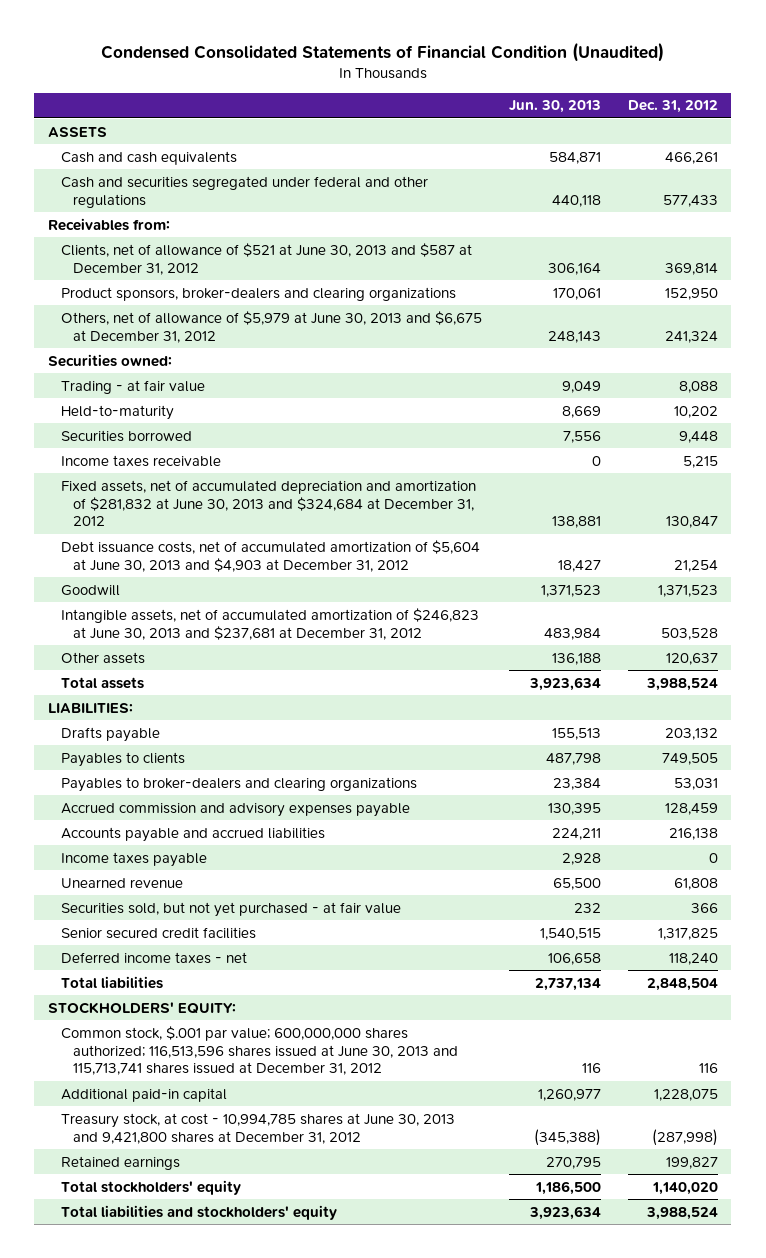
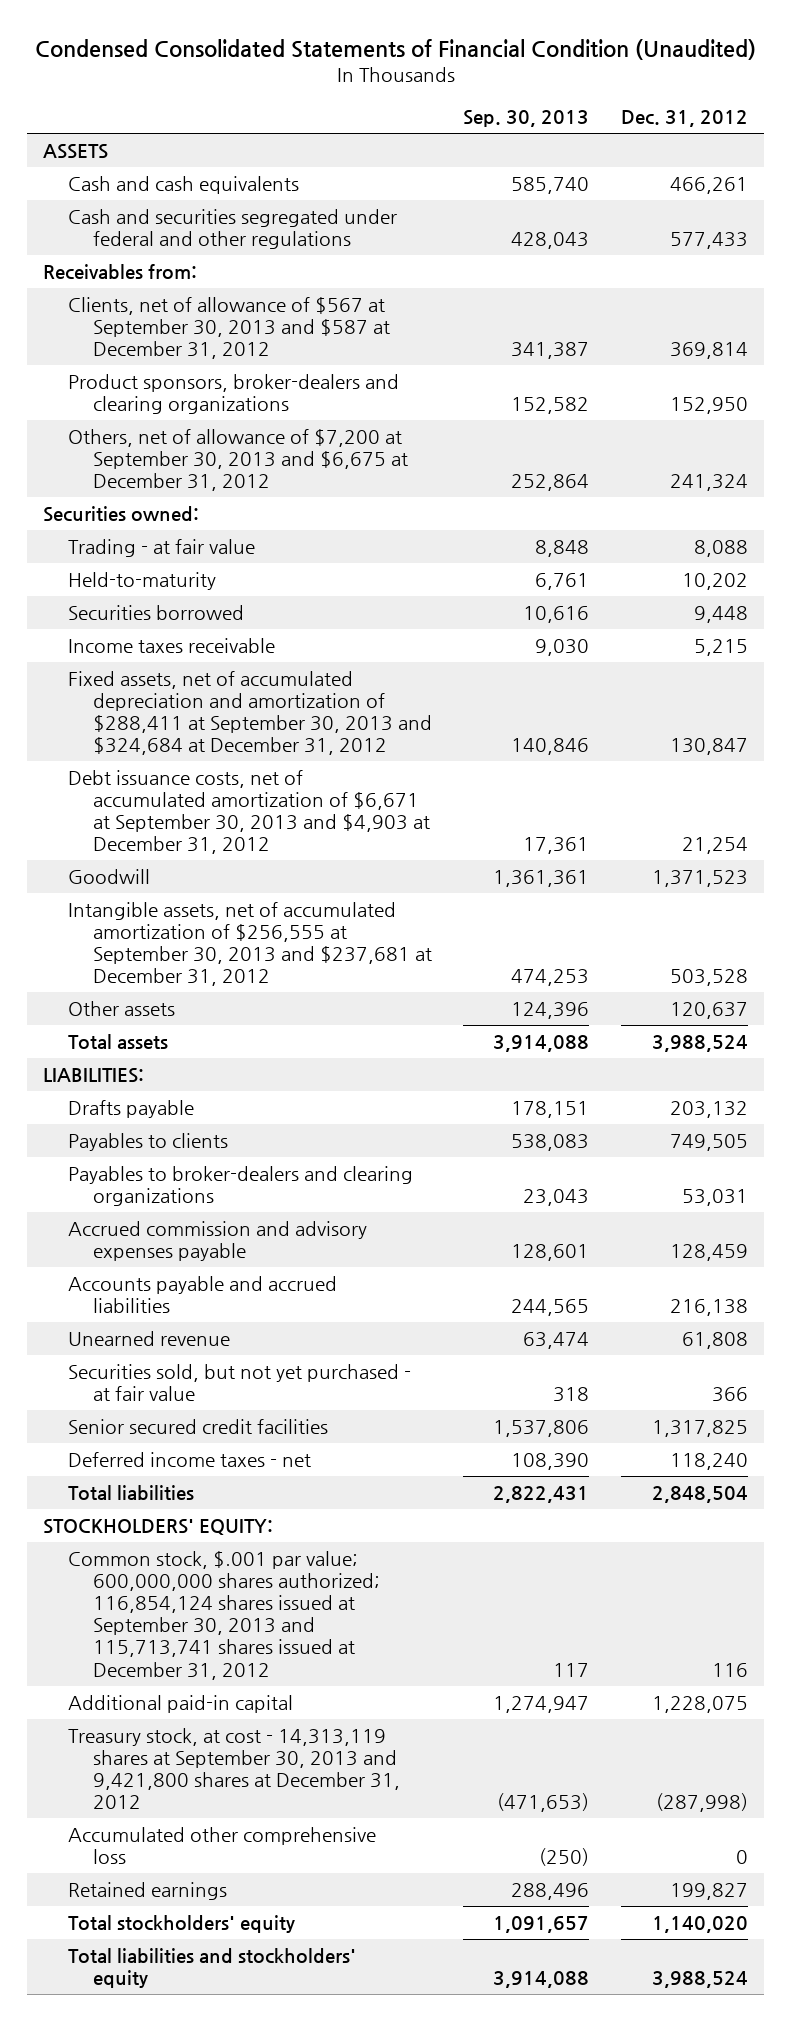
[508,100,601,114] Jun. 30, 2013 -> none
none -> [463,110,590,128] Sep. 30, 2013
[60,242,472,275] Clients, net of allowance of $521 at June 30, 2013 and $587 at December 31, 2012 -> [67,297,390,360] Clients, net of allowance of $567 at September 30, 2013 and $587 at December 31, 2012
[60,310,482,343] Others, net of allowance of $5,979 at June 30, 2013 and $6,675 at December 31, 2012 -> [67,429,408,492] Others, net of allowance of $7,200 at September 30, 2013 and $6,675 at December 31, 2012
[60,479,476,527] Fixed assets, net of accumulated depreciation and amortization of $281,832 at June 30, 2013 and $324,684 at December 31, 2012 -> [67,671,432,756] Fixed assets, net of accumulated depreciation and amortization of $288,411 at September 30, 2013 and $324,684 at December 31, 2012
[60,539,480,572] Debt issuance costs, net of accumulated amortization of $5,604 at June 30, 2013 and $4,903 at December 31, 2012 -> [67,770,430,855] Debt issuance costs, net of accumulated amortization of $6,671 at September 30, 2013 and $4,903 at December 31, 2012
[60,607,479,640] Intangible assets, net of accumulated amortization of $246,823 at June 30, 2013 and $237,681 at December 31, 2012 -> [67,902,432,987] Intangible assets, net of accumulated amortization of $256,555 at September 30, 2013 and $237,681 at December 31, 2012
[60,851,207,867] Income taxes payable -> none
[60,1025,459,1076] Common stock, $.001 par value; 600,000,000 shares authorized; 116,513,596 shares issued at June 30, 2013 and 115,713,741 shares issued at December 31, 2012 -> [67,1551,380,1680] Common stock, $.001 par value; 600,000,000 shares authorized; 116,854,124 shares issued at September 30, 2013 and 115,713,741 shares issued at December 31, 2012
[60,1112,455,1144] Treasury stock, at cost - 10,994,785 shares at June 30, 2013 and 9,421,800 shares at December 31, 2012 -> [67,1728,400,1810] Treasury stock, at cost - 14,313,119 shares at September 30, 2013 and 9,421,800 shares at December 31, 2012
none -> [67,1827,376,1865] Accumulated other comprehensive loss

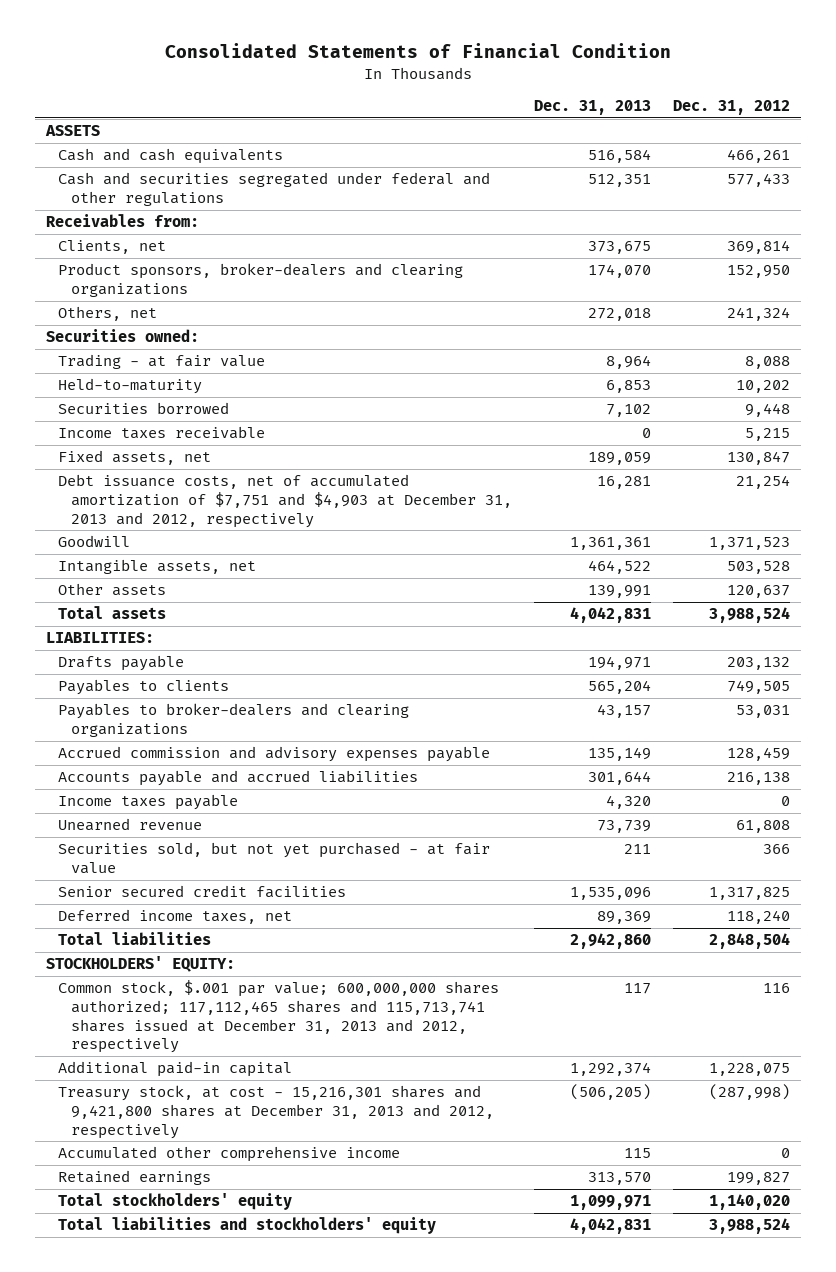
[34,38,756,60] Condensed Consolidated Statements of Financial Condition (Unaudited) -> [164,43,671,59] Consolidated Statements of Financial Condition
[463,110,590,128] Sep. 30, 2013 -> none
none -> [534,100,652,116] Dec. 31, 2013
[67,297,390,360] Clients, net of allowance of $567 at September 30, 2013 and $587 at December 31, 2012 -> [58,240,167,255] Clients, net
[67,429,408,492] Others, net of allowance of $7,200 at September 30, 2013 and $6,675 at December 31, 2012 -> [58,306,158,322] Others, net
[67,671,432,756] Fixed assets, net of accumulated depreciation and amortization of $288,411 at September 30, 2013 and $324,684 at December 31, 2012 -> [58,450,212,466] Fixed assets, net
[67,770,430,855] Debt issuance costs, net of accumulated amortization of $6,671 at September 30, 2013 and $4,903 at December 31, 2012 -> [58,474,512,528] Debt issuance costs, net of accumulated amortization of $7,751 and $4,903 at December 31, 2013 and 2012, respectively
[67,902,432,987] Intangible assets, net of accumulated amortization of $256,555 at September 30, 2013 and $237,681 at December 31, 2012 -> [58,559,257,575] Intangible assets, net
none -> [58,794,239,811] Income taxes payable
[67,1452,311,1468] Deferred income taxes - net -> [58,909,293,925] Deferred income taxes, net
[67,1551,380,1680] Common stock, $.001 par value; 600,000,000 shares authorized; 116,854,124 shares issued at September 30, 2013 and 115,713,741 shares issued at December 31, 2012 -> [58,980,500,1054] Common stock, $.001 par value; 600,000,000 shares authorized; 117,112,465 shares and 115,713,741 shares issued at December 31, 2013 and 2012, respectively
[67,1728,400,1810] Treasury stock, at cost - 14,313,119 shares at September 30, 2013 and 9,421,800 shares at December 31, 2012 -> [58,1085,494,1139] Treasury stock, at cost - 15,216,301 shares and 9,421,800 shares at December 31, 2013 and 2012, respectively
[67,1827,376,1865] Accumulated other comprehensive loss -> [58,1146,401,1163] Accumulated other comprehensive income

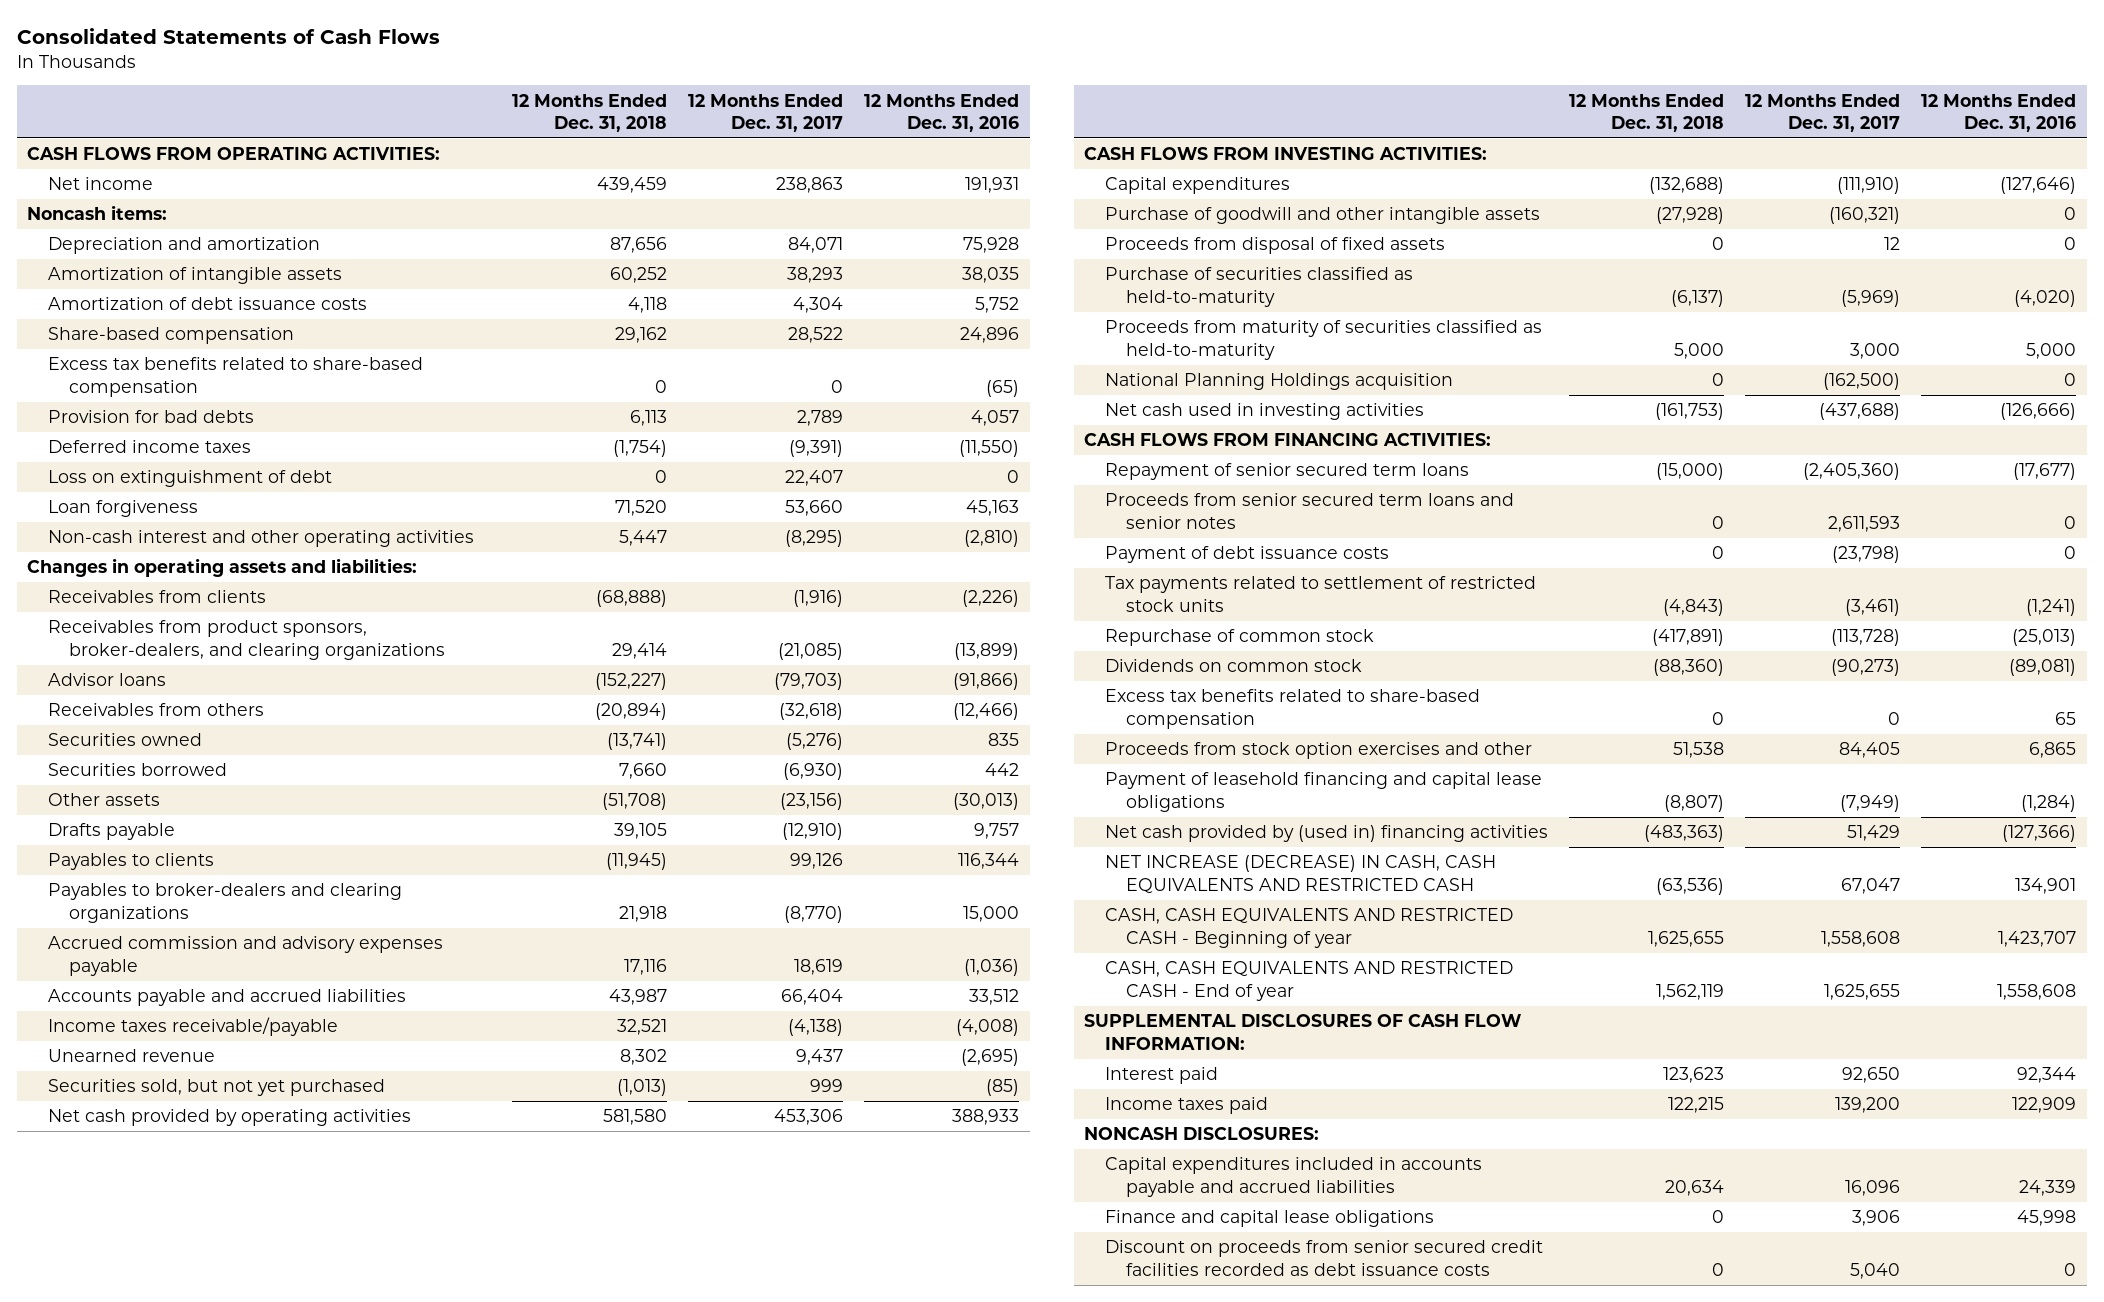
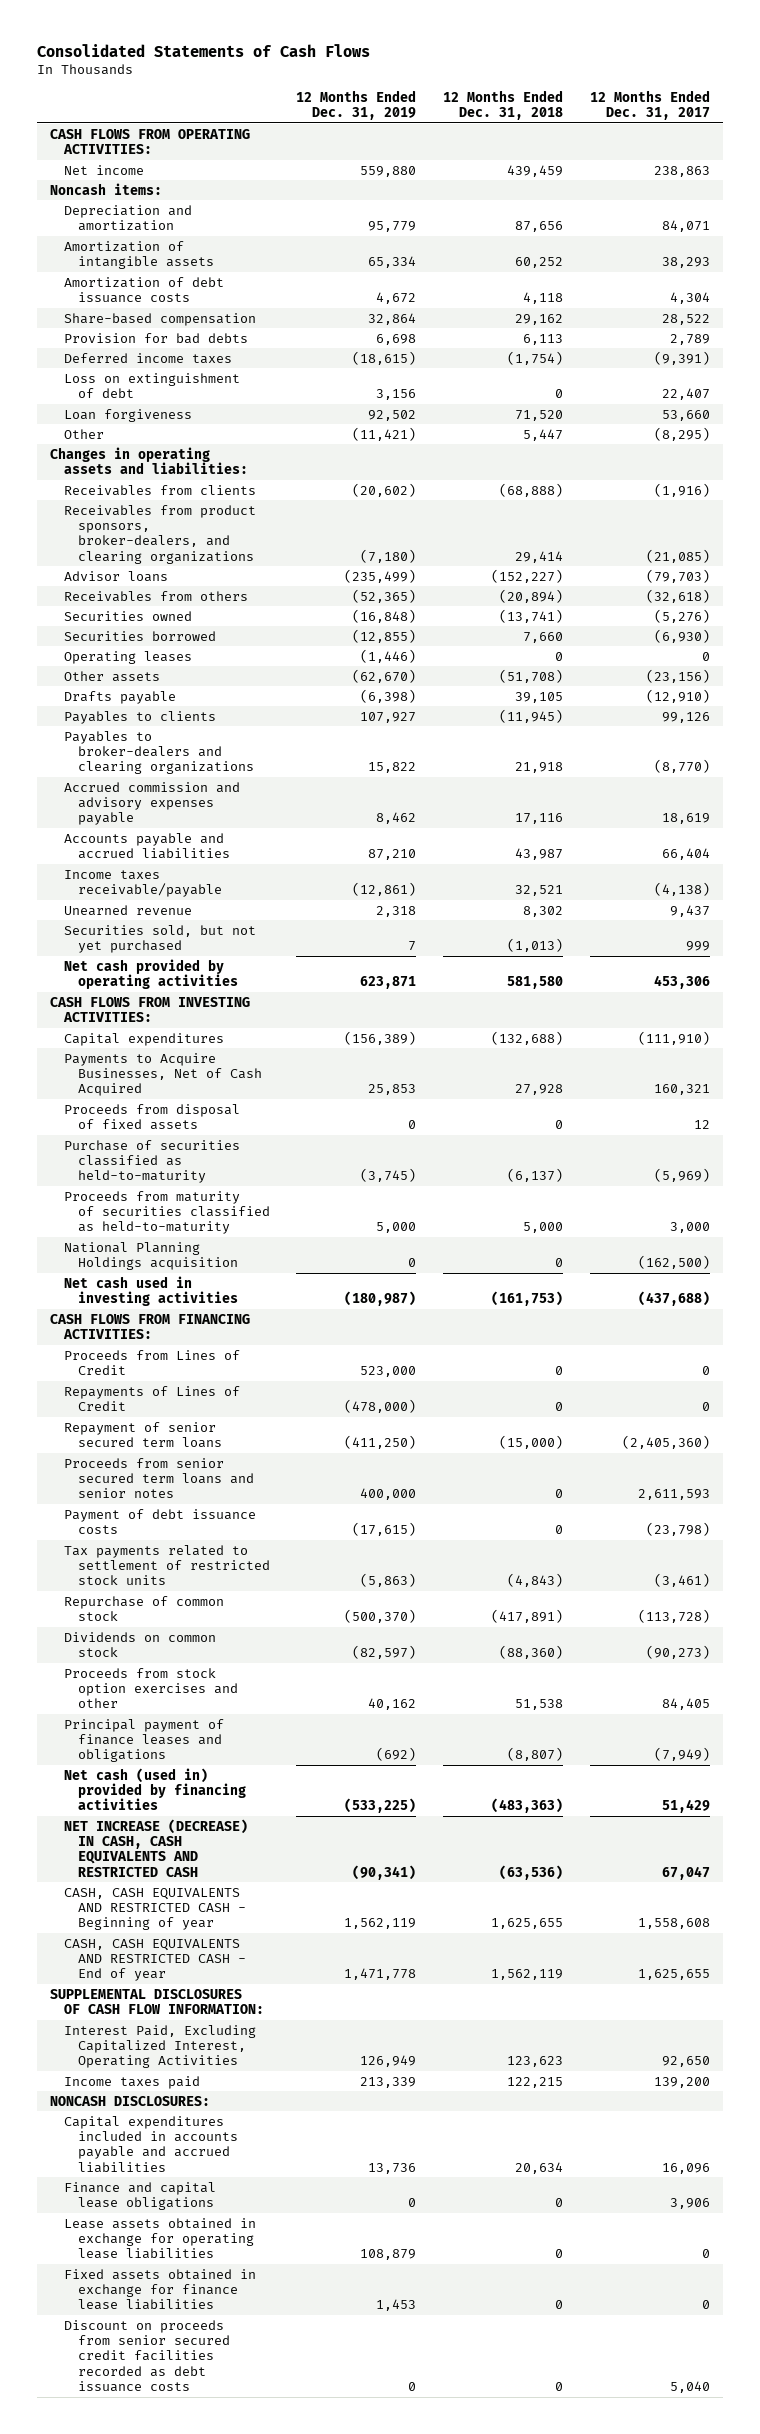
[864,93,1020,133] 12 Months Ended Dec. 31, 2016 -> none
none -> [296,89,417,121] 12 Months Ended Dec. 31, 2019
[48,357,424,397] Excess tax benefits related to share-based compensation -> none
[48,530,475,548] Non-cash interest and other operating activities -> [63,428,104,439] Other
none -> [63,650,192,664] Operating leases
[1105,207,1541,225] Purchase of goodwill and other intangible assets -> none
none -> [63,1052,262,1097] Payments to Acquire Businesses, Net of Cash Acquired
none -> [63,1349,240,1376] Proceeds from Lines of Credit
none -> [63,1385,240,1412] Repayments of Lines of Credit
[1105,689,1481,729] Excess tax benefits related to share-based compensation -> none
[1105,772,1543,812] Payment of leasehold financing and capital lease obligations -> [63,1718,224,1763] Principal payment of finance leases and obligations
[1105,825,1549,843] Net cash provided by (used in) financing activities -> [63,1767,246,1811] Net cash (used in) provided by financing activities
[1105,1067,1219,1085] Interest paid -> [63,2024,256,2069] Interest Paid, Excluding Capitalized Interest, Operating Activities
none -> [63,2217,256,2260] Lease assets obtained in exchange for operating lease liabilities
none -> [63,2268,256,2311] Fixed assets obtained in exchange for finance lease liabilities

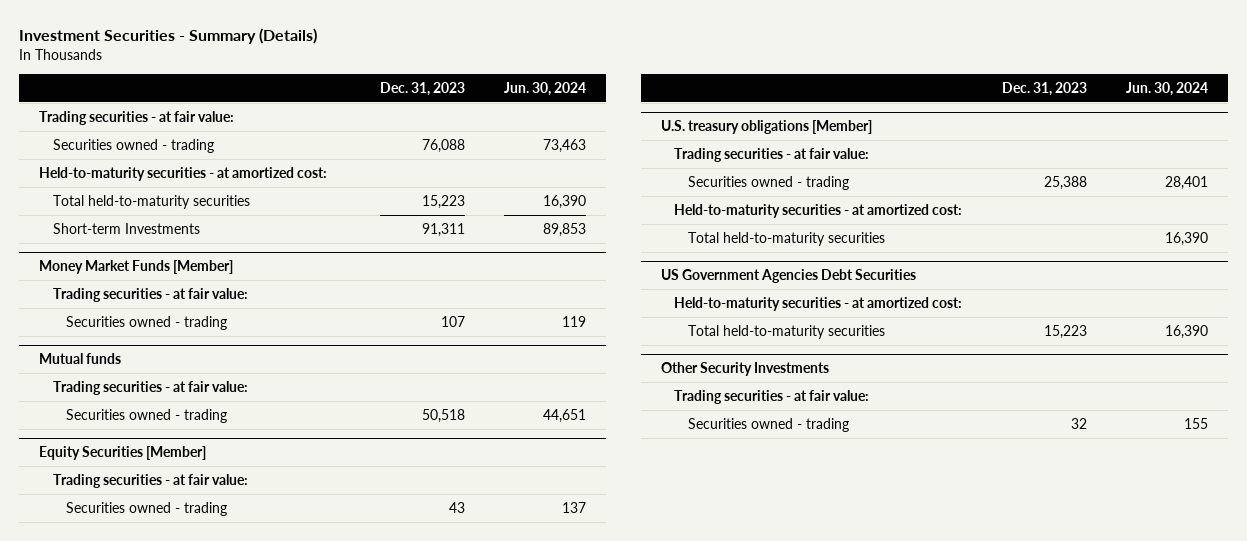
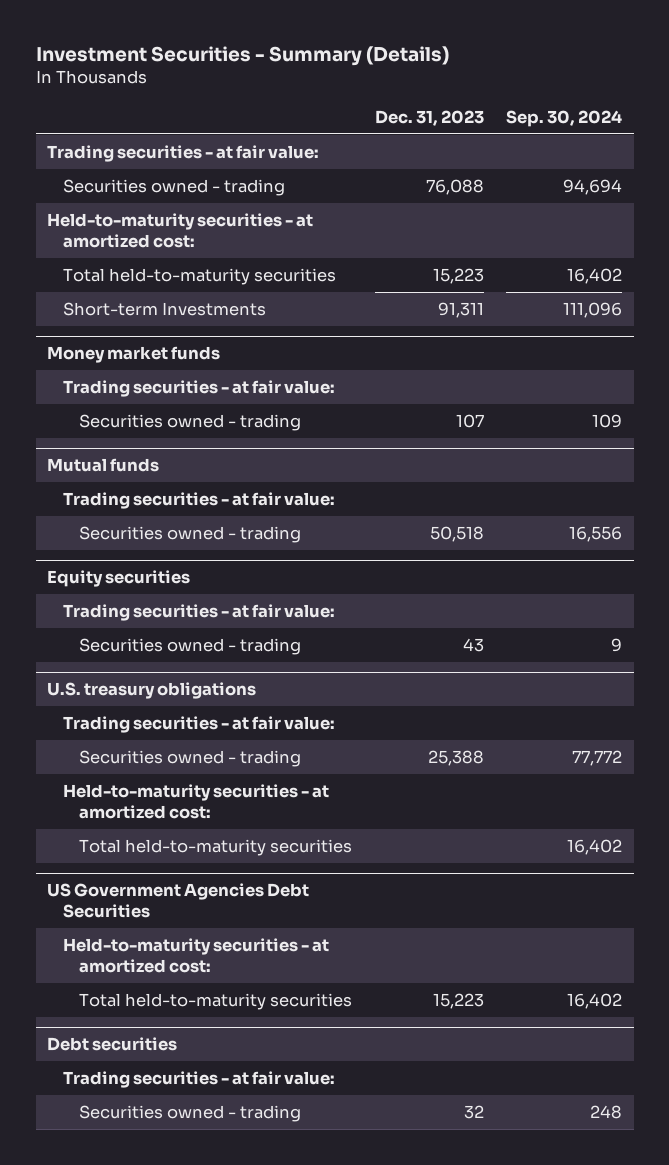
[504,81,587,96] Jun. 30, 2024 -> none
none -> [506,109,623,127] Sep. 30, 2024
[38,259,233,274] Money Market Funds [Member] -> [47,346,221,364] Money market funds
[38,445,206,460] Equity Securities [Member] -> [47,570,191,588] Equity securities
[660,119,872,134] U.S. treasury obligations [Member] -> [47,682,257,700] U.S. treasury obligations
[660,361,829,376] Other Security Investments -> [47,1037,178,1052] Debt securities

